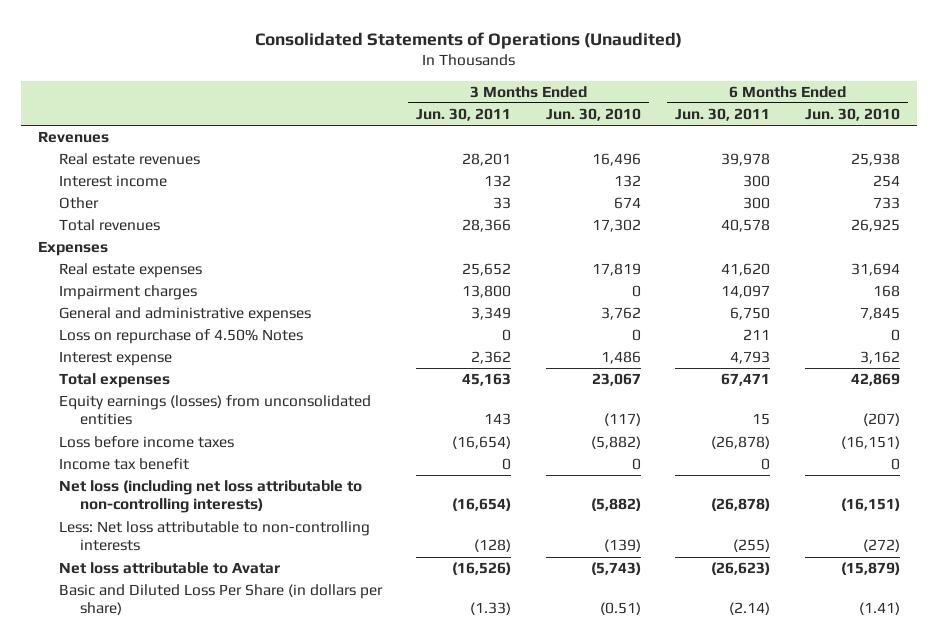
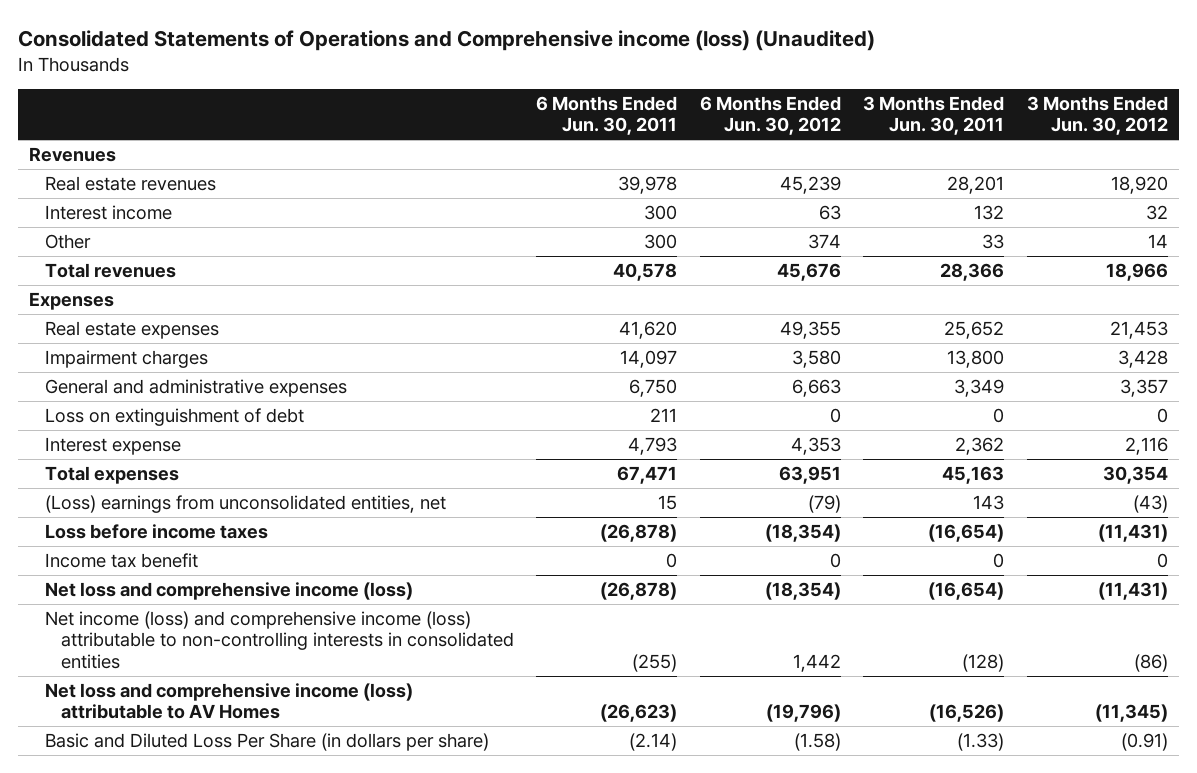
[255,31,683,49] Consolidated Statements of Operations (Unaudited) -> [17,30,875,52] Consolidated Statements of Operations and Comprehensive income (loss) (Unaudited)
[545,108,641,122] Jun. 30, 2010 -> none
[804,108,900,122] Jun. 30, 2010 -> none
none -> [699,96,841,136] 6 Months Ended Jun. 30, 2012
none -> [1027,96,1169,136] 3 Months Ended Jun. 30, 2012
[58,329,303,345] Loss on repurchase of 4.50% Notes -> [44,408,304,427] Loss on extinguishment of debt
[58,395,371,426] Equity earnings (losses) from unconsolidated entities -> [44,495,446,514] (Loss) earnings from unconsolidated entities, net
[58,480,362,514] Net loss (including net loss attributable to non-controlling interests) -> [44,582,413,601] Net loss and comprehensive income (loss)
[58,521,370,552] Less: Net loss attributable to non-controlling interests -> [44,611,514,669] Net income (loss) and comprehensive income (loss) attributable to non-controlling interests in consolidated entities
[58,562,280,575] Net loss attributable to Avatar -> [44,683,413,720] Net loss and comprehensive income (loss) attributable to AV Homes

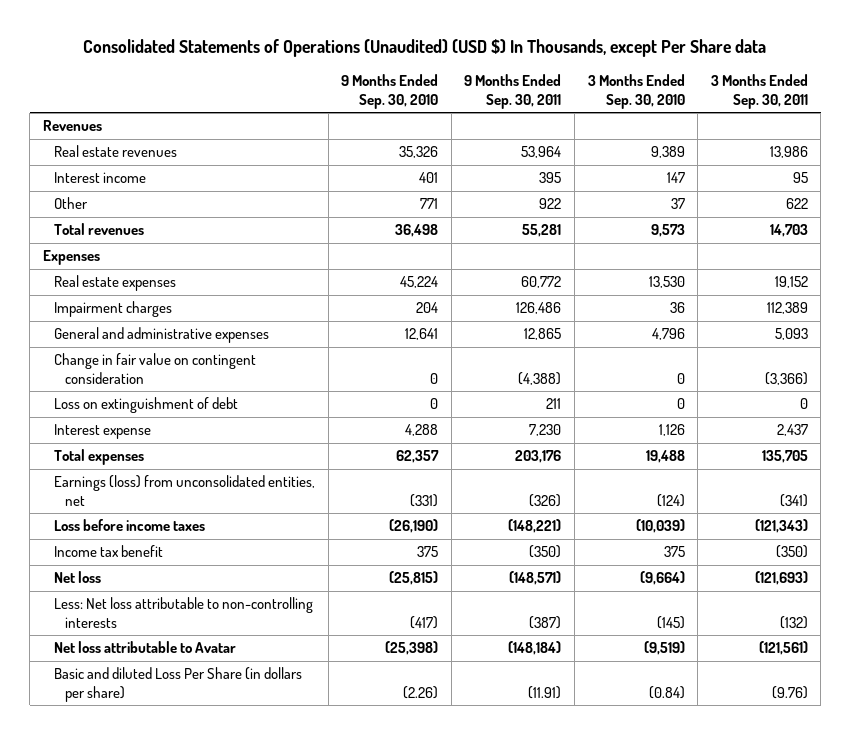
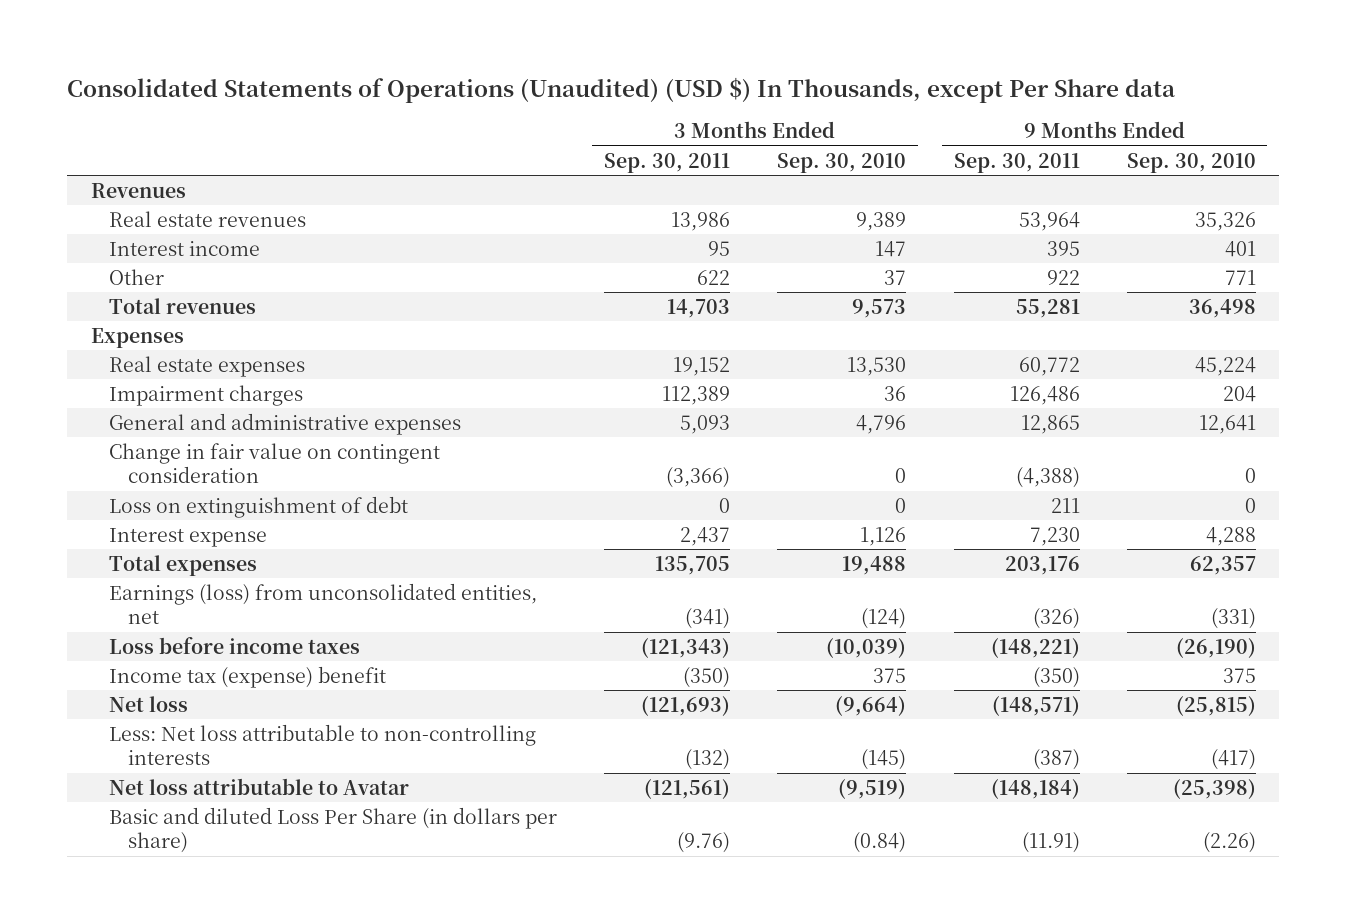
[54,545,164,558] Income tax benefit -> [109,665,387,688] Income tax (expense) benefit

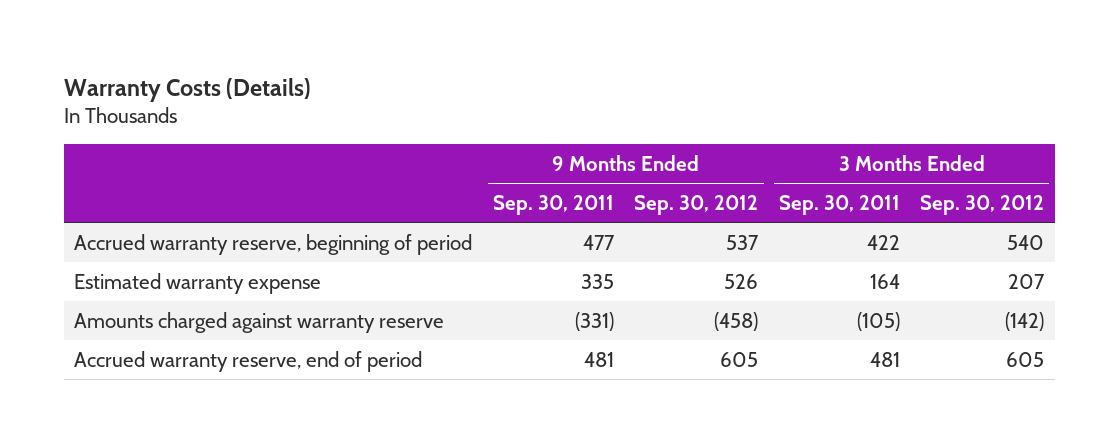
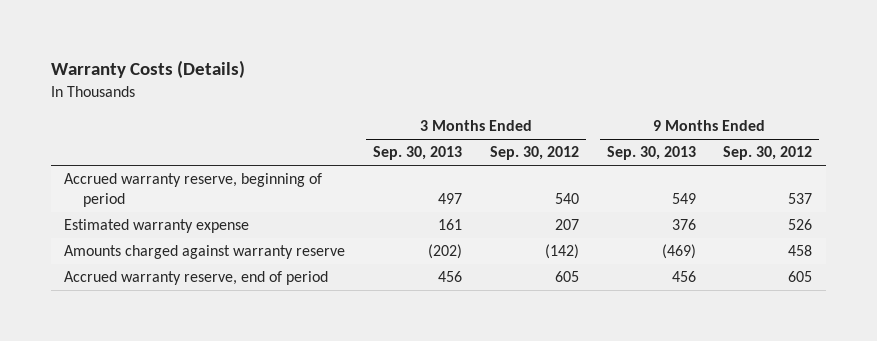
[492,194,614,215] Sep. 30, 2011 -> none
[778,194,900,215] Sep. 30, 2011 -> none
none -> [373,146,463,161] Sep. 30, 2013
none -> [606,146,696,161] Sep. 30, 2013
[714,311,759,331] (458) -> [788,245,813,257] 458

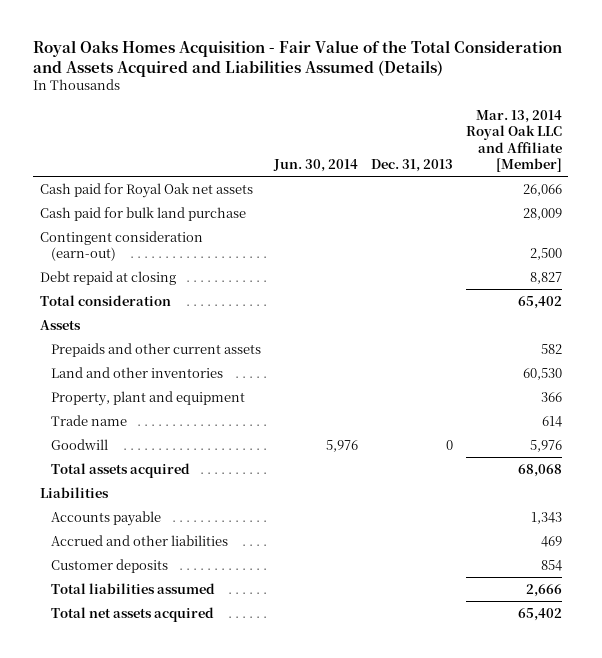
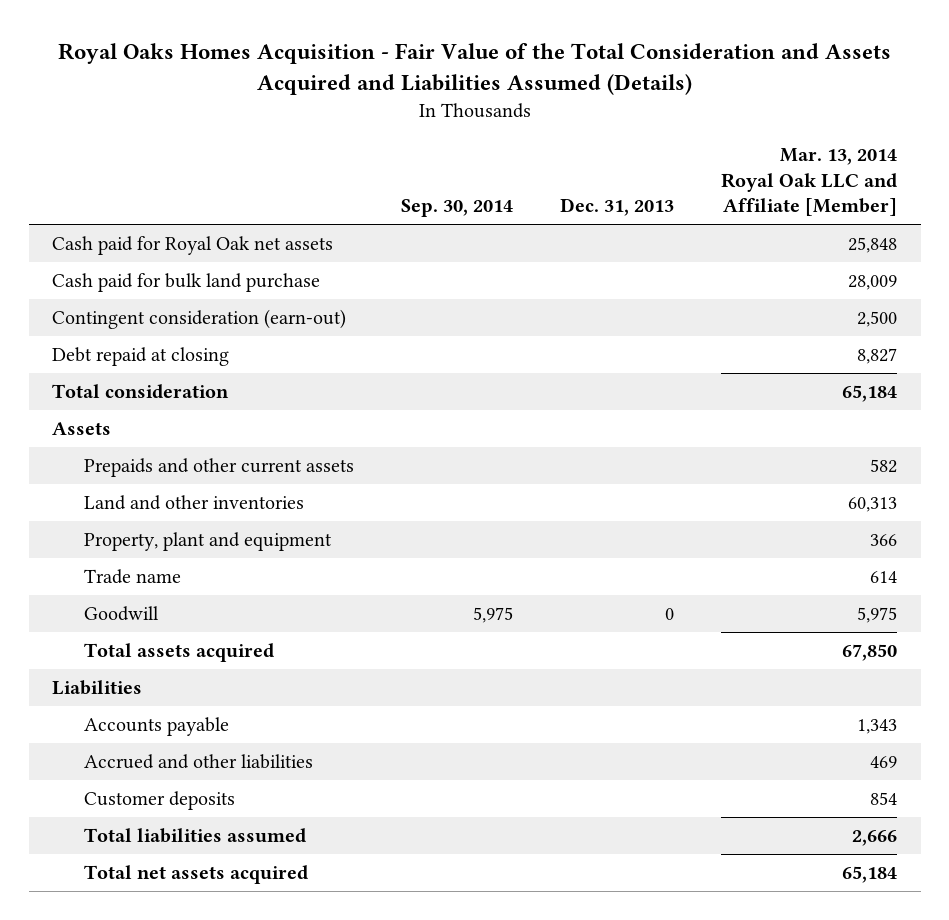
[272,158,358,172] Jun. 30, 2014 -> none
none -> [400,199,513,218] Sep. 30, 2014
[522,183,562,196] 26,066 -> [848,236,898,253] 25,848
[517,295,562,309] 65,402 -> [842,384,898,402] 65,184
[522,367,562,380] 60,530 -> [848,496,898,512] 60,313
[529,439,562,452] 5,976 -> [857,606,898,623] 5,975
[517,463,562,477] 68,068 -> [842,643,898,661] 67,850
[517,607,562,621] 65,402 -> [842,865,898,883] 65,184

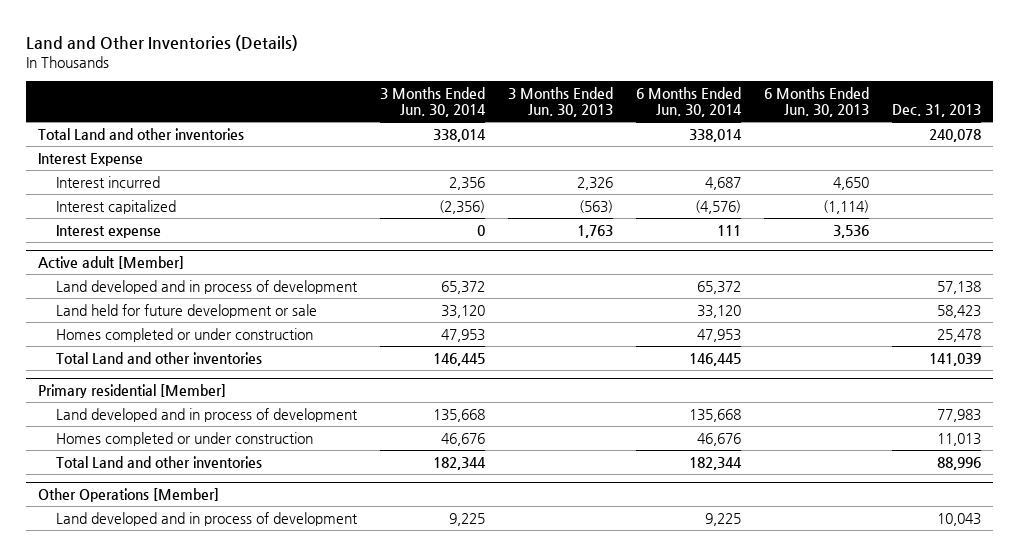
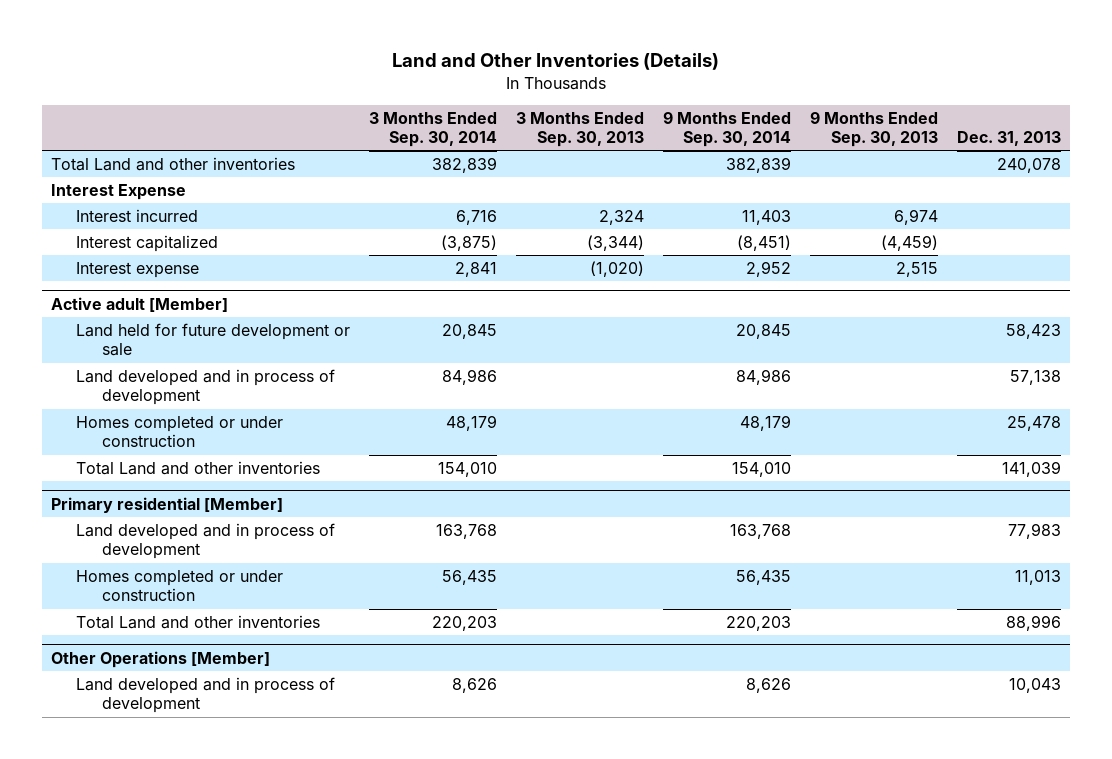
[379,86,486,118] 3 Months Ended Jun. 30, 2014 -> none
[507,86,613,118] 3 Months Ended Jun. 30, 2013 -> none
[635,86,742,118] 6 Months Ended Jun. 30, 2014 -> none
[764,86,870,118] 6 Months Ended Jun. 30, 2013 -> none
none -> [369,111,498,148] 3 Months Ended Sep. 30, 2014
none -> [516,111,645,148] 3 Months Ended Sep. 30, 2013
none -> [662,110,791,148] 9 Months Ended Sep. 30, 2014
none -> [809,110,938,148] 9 Months Ended Sep. 30, 2013
[55,279,358,294] Land developed and in process of development -> [76,369,336,406] Land developed and in process of development

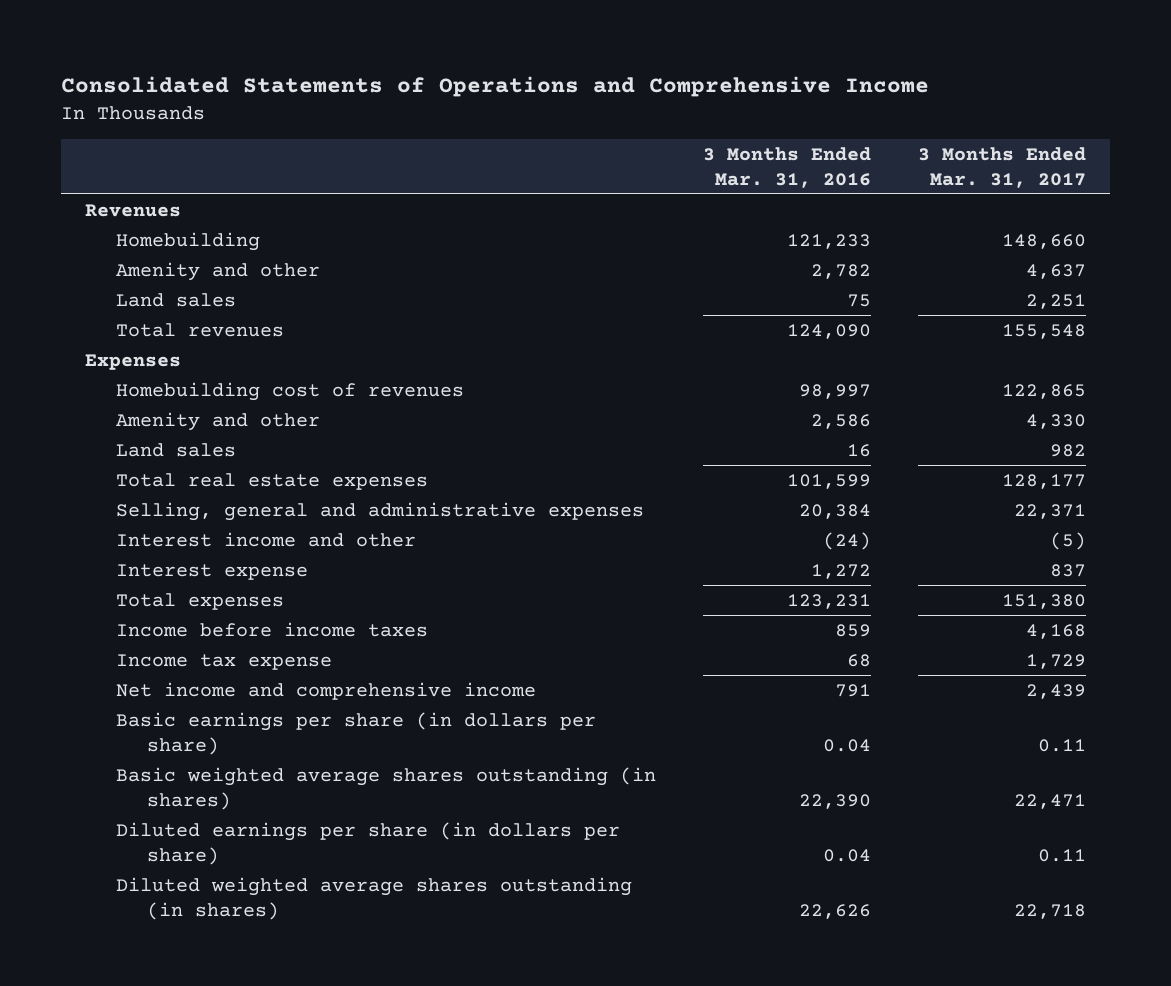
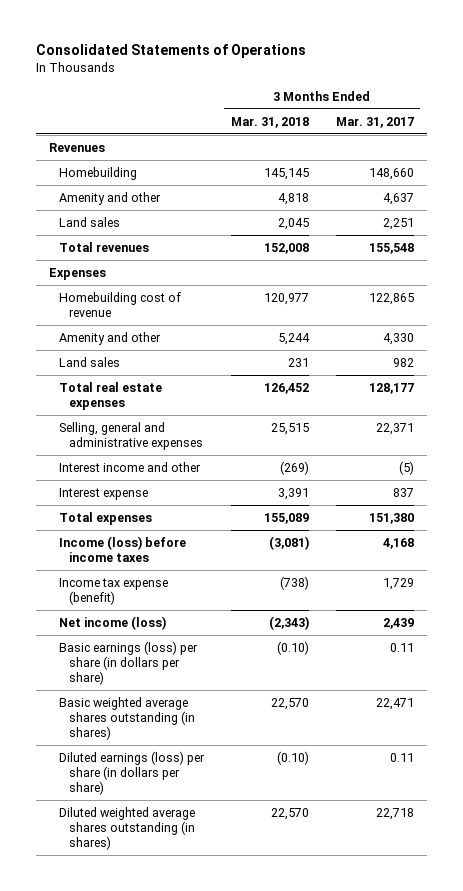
[60,75,929,97] Consolidated Statements of Operations and Comprehensive Income -> [35,43,306,58] Consolidated Statements of Operations
[703,146,872,188] 3 Months Ended Mar. 31, 2016 -> none
none -> [230,116,309,128] Mar. 31, 2018
[115,381,464,401] Homebuilding cost of revenues -> [59,291,182,318] Homebuilding cost of revenue
[115,621,428,637] Income before income taxes -> [59,535,187,563] Income (loss) before income taxes
[115,653,332,670] Income tax expense -> [59,577,169,606] Income tax expense (benefit)
[115,681,536,700] Net income and comprehensive income -> [59,615,167,630] Net income (loss)
[115,711,596,755] Basic earnings per share (in dollars per share) -> [59,640,199,686] Basic earnings (loss) per share (in dollars per share)
[115,821,620,865] Diluted earnings per share (in dollars per share) -> [59,750,206,796] Diluted earnings (loss) per share (in dollars per share)

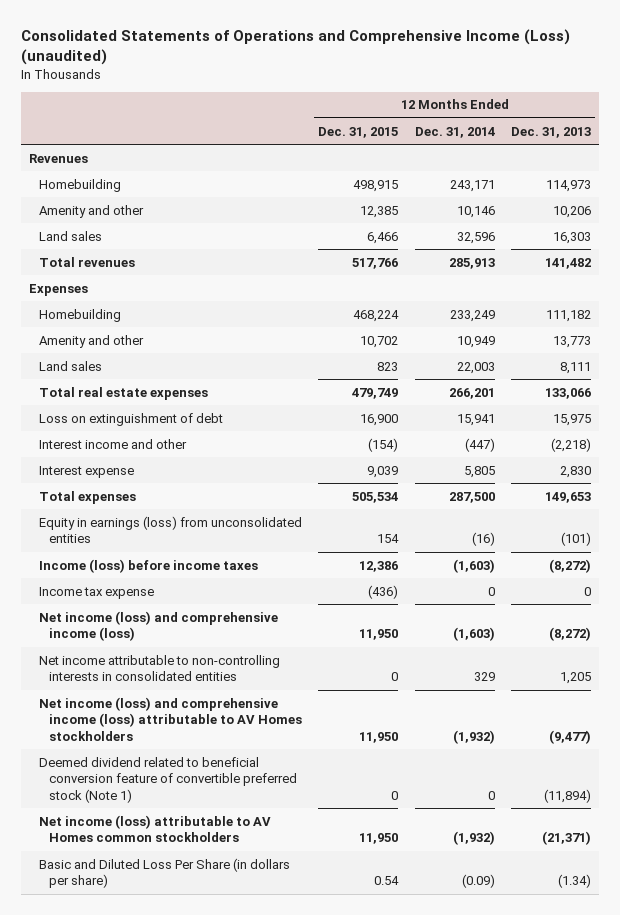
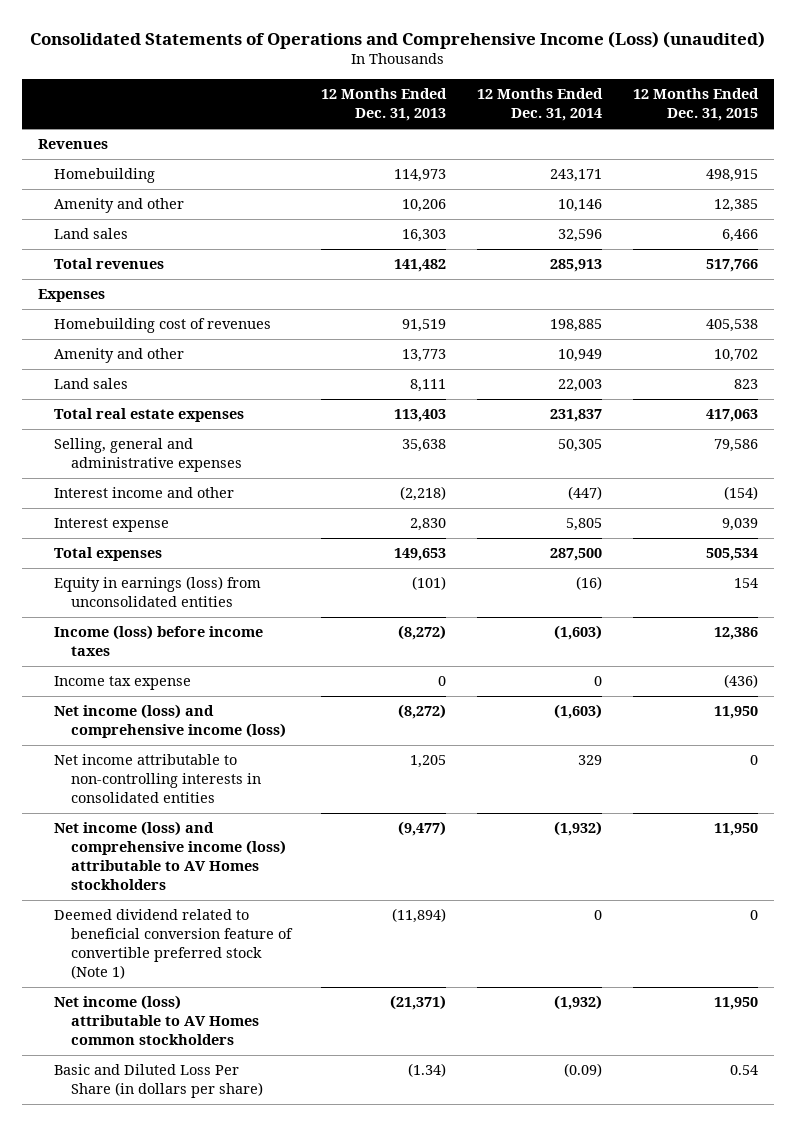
[38,308,121,322] Homebuilding -> [54,318,272,334] Homebuilding cost of revenues
[353,309,400,322] 468,224 -> [706,319,759,333] 405,538
[449,309,495,322] 233,249 -> [550,319,603,333] 198,885
[545,309,591,322] 111,182 -> [402,319,447,333] 91,519
[38,412,223,426] Loss on extinguishment of debt -> none
[352,387,399,399] 479,749 -> [706,409,759,423] 417,063
[448,387,495,399] 266,201 -> [550,409,603,423] 231,837
[544,387,591,399] 133,066 -> [394,409,447,423] 113,403
none -> [54,438,242,473] Selling, general and administrative expenses

